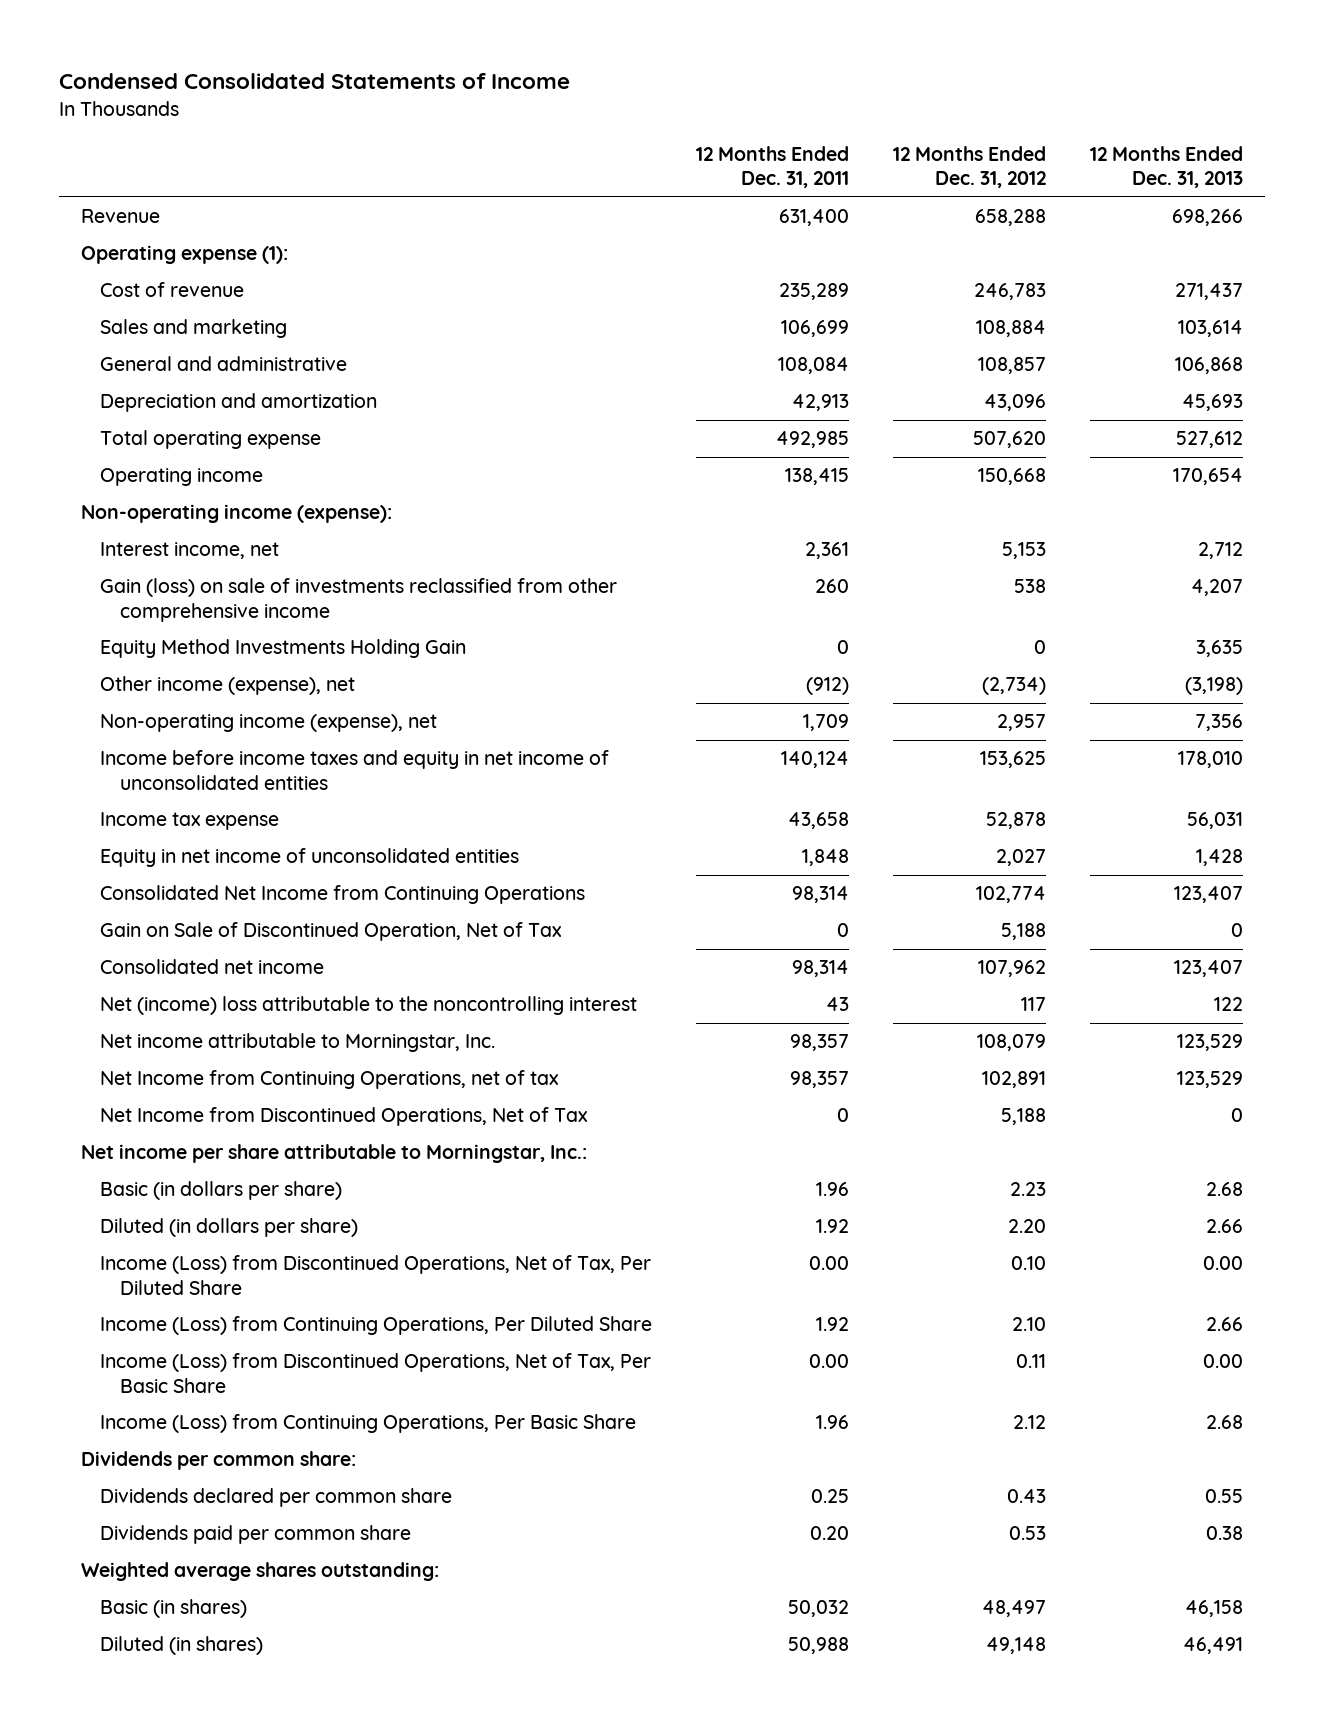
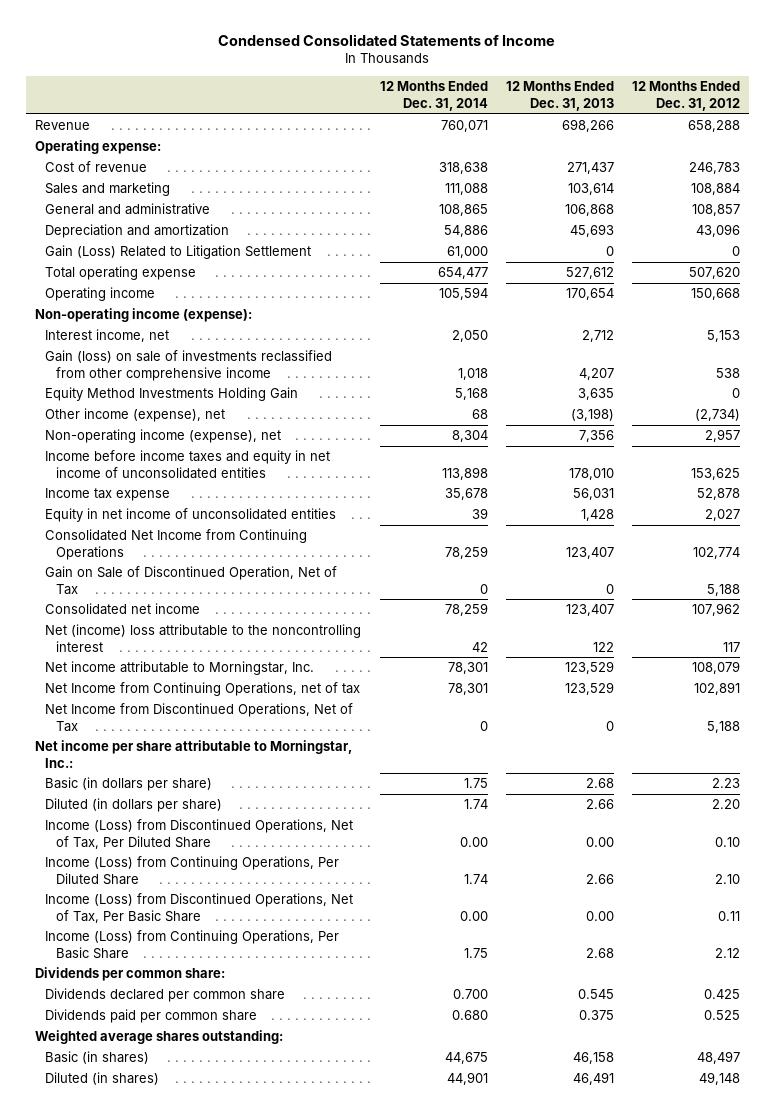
[696,145,850,189] 12 Months Ended Dec. 31, 2011 -> none
none -> [379,81,488,111] 12 Months Ended Dec. 31, 2014
[80,245,288,265] Operating expense (1): -> [35,140,162,155] Operating expense:
none -> [45,245,312,260] Gain (Loss) Related to Litigation Settlement
[1007,1489,1047,1504] 0.43 -> [703,989,740,1000] 0.425
[1205,1489,1244,1504] 0.55 -> [577,989,614,1000] 0.545
[1009,1526,1047,1541] 0.53 -> [703,1010,740,1021] 0.525
[1206,1526,1244,1541] 0.38 -> [578,1010,614,1021] 0.375

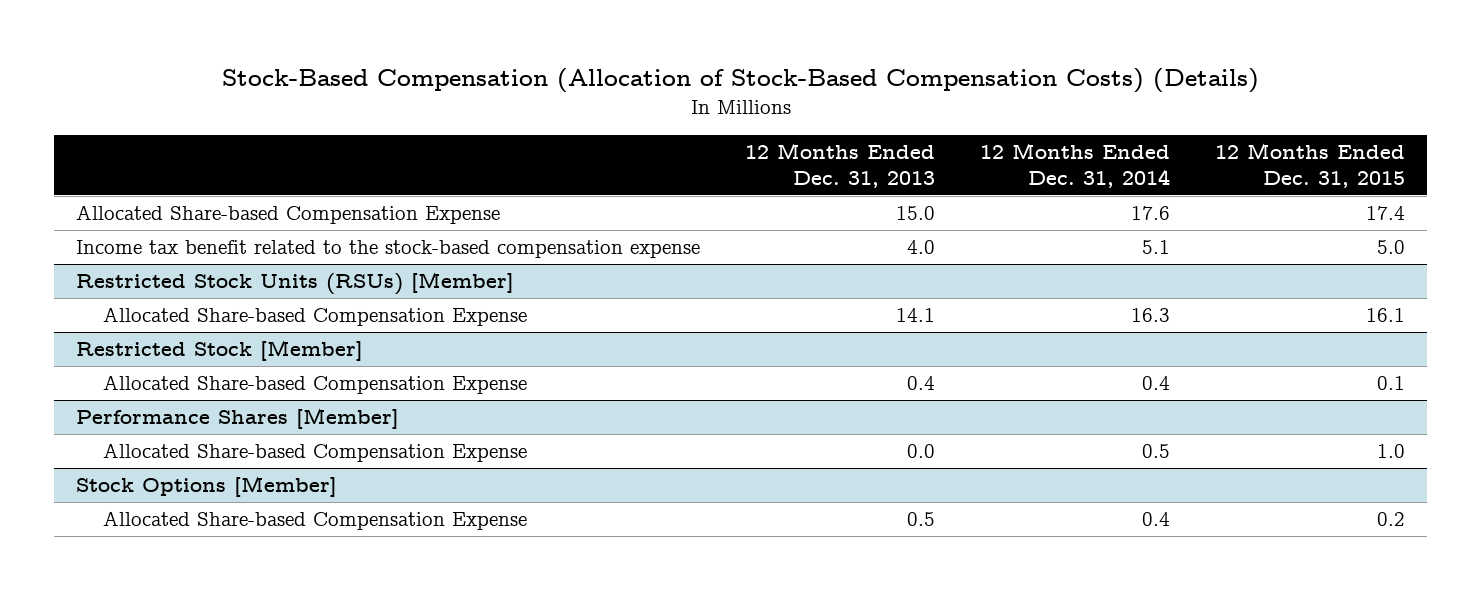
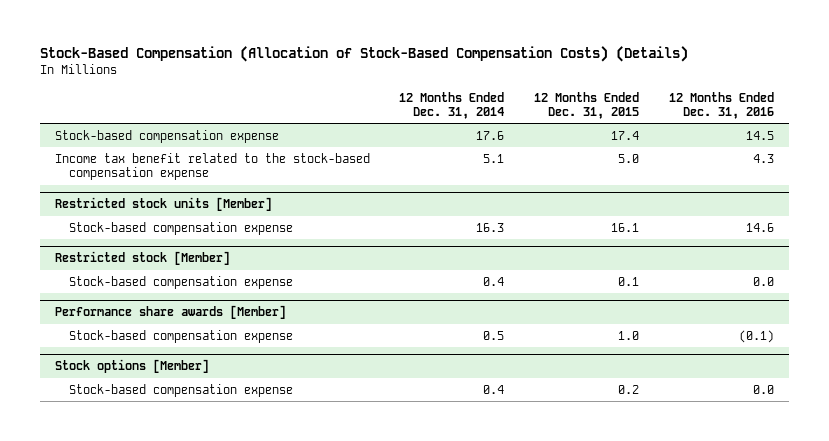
[745,142,936,189] 12 Months Ended Dec. 31, 2013 -> none
none -> [669,91,775,119] 12 Months Ended Dec. 31, 2016
[76,205,501,225] Allocated Share-based Compensation Expense -> [54,129,279,143] Stock-based compensation expense
[76,272,515,296] Restricted Stock Units (RSUs) [Member] -> [54,196,272,211] Restricted stock units [Member]
[102,307,527,327] Allocated Share-based Compensation Expense -> [69,221,294,235] Stock-based compensation expense
[76,340,364,362] Restricted Stock [Member] -> [54,250,230,265] Restricted stock [Member]
[102,375,527,395] Allocated Share-based Compensation Expense -> [69,275,294,289] Stock-based compensation expense
[76,408,400,430] Performance Shares [Member] -> [54,304,286,319] Performance share awards [Member]
[102,443,527,463] Allocated Share-based Compensation Expense -> [69,329,294,343] Stock-based compensation expense
[76,476,338,498] Stock Options [Member] -> [54,358,209,373] Stock options [Member]
[102,511,527,531] Allocated Share-based Compensation Expense -> [69,383,294,397] Stock-based compensation expense

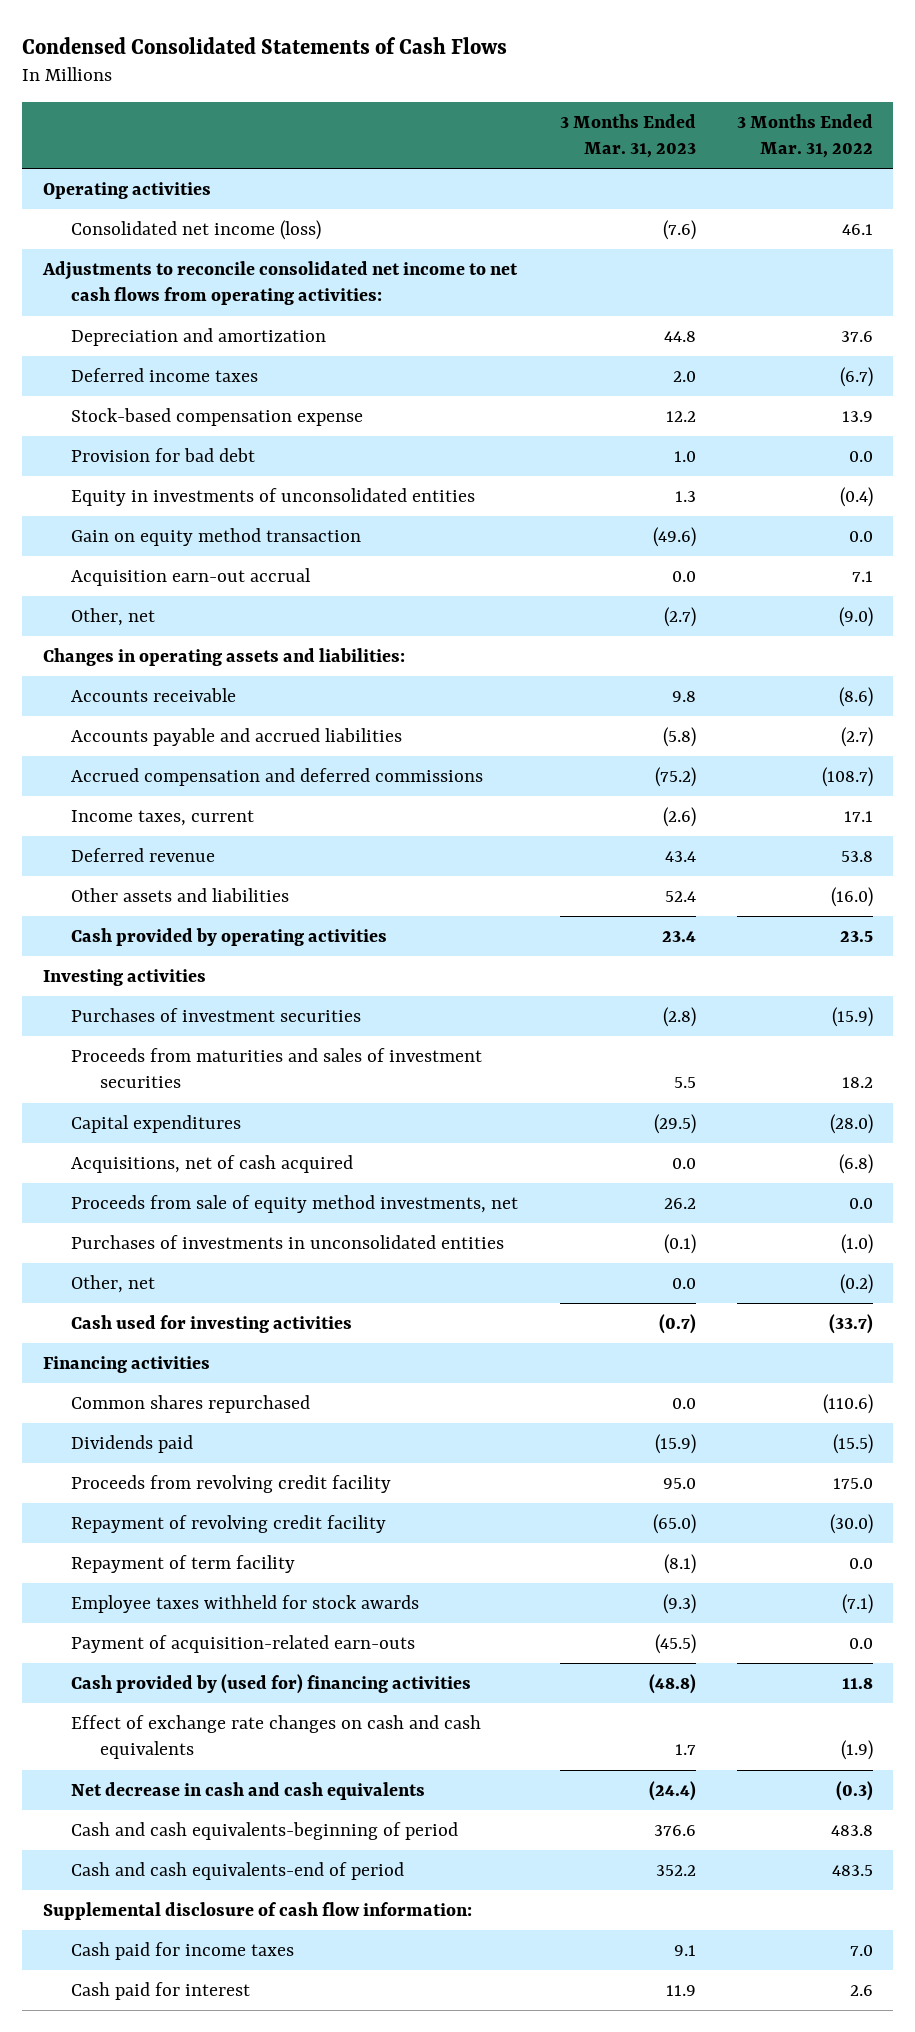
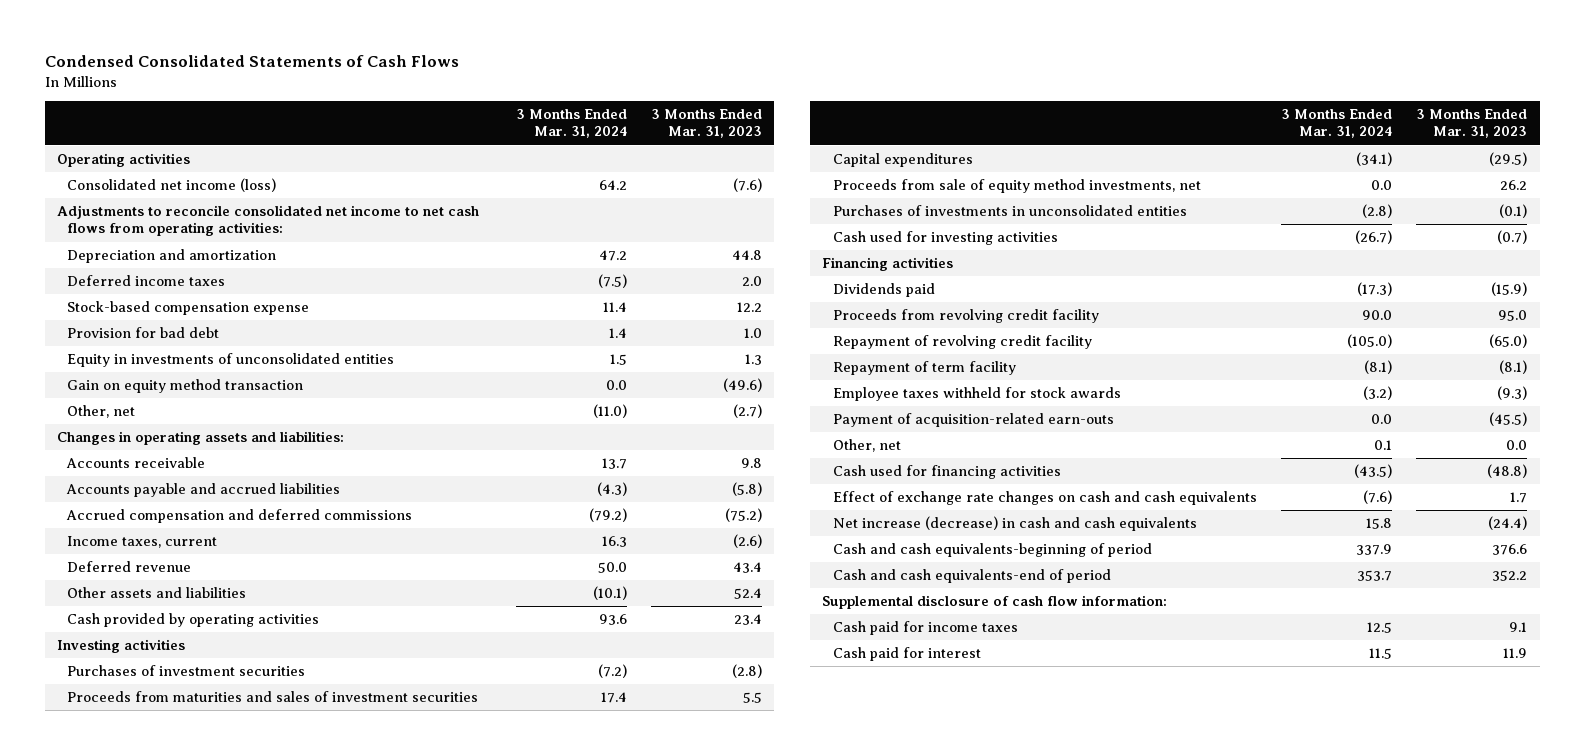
[736,113,873,158] 3 Months Ended Mar. 31, 2022 -> none
none -> [515,109,627,139] 3 Months Ended Mar. 31, 2024
[71,568,312,587] Acquisition earn-out accrual -> none
[71,1155,354,1174] Acquisitions, net of cash acquired -> none
[71,1395,311,1414] Common shares repurchased -> none
[71,1275,156,1294] Other, net -> [832,439,901,453] Other, net
[71,1674,472,1695] Cash provided by (used for) financing activities -> [832,465,1061,480] Cash used for financing activities
[71,1782,426,1801] Net decrease in cash and cash equivalents -> [832,516,1197,532] Net increase (decrease) in cash and cash equivalents

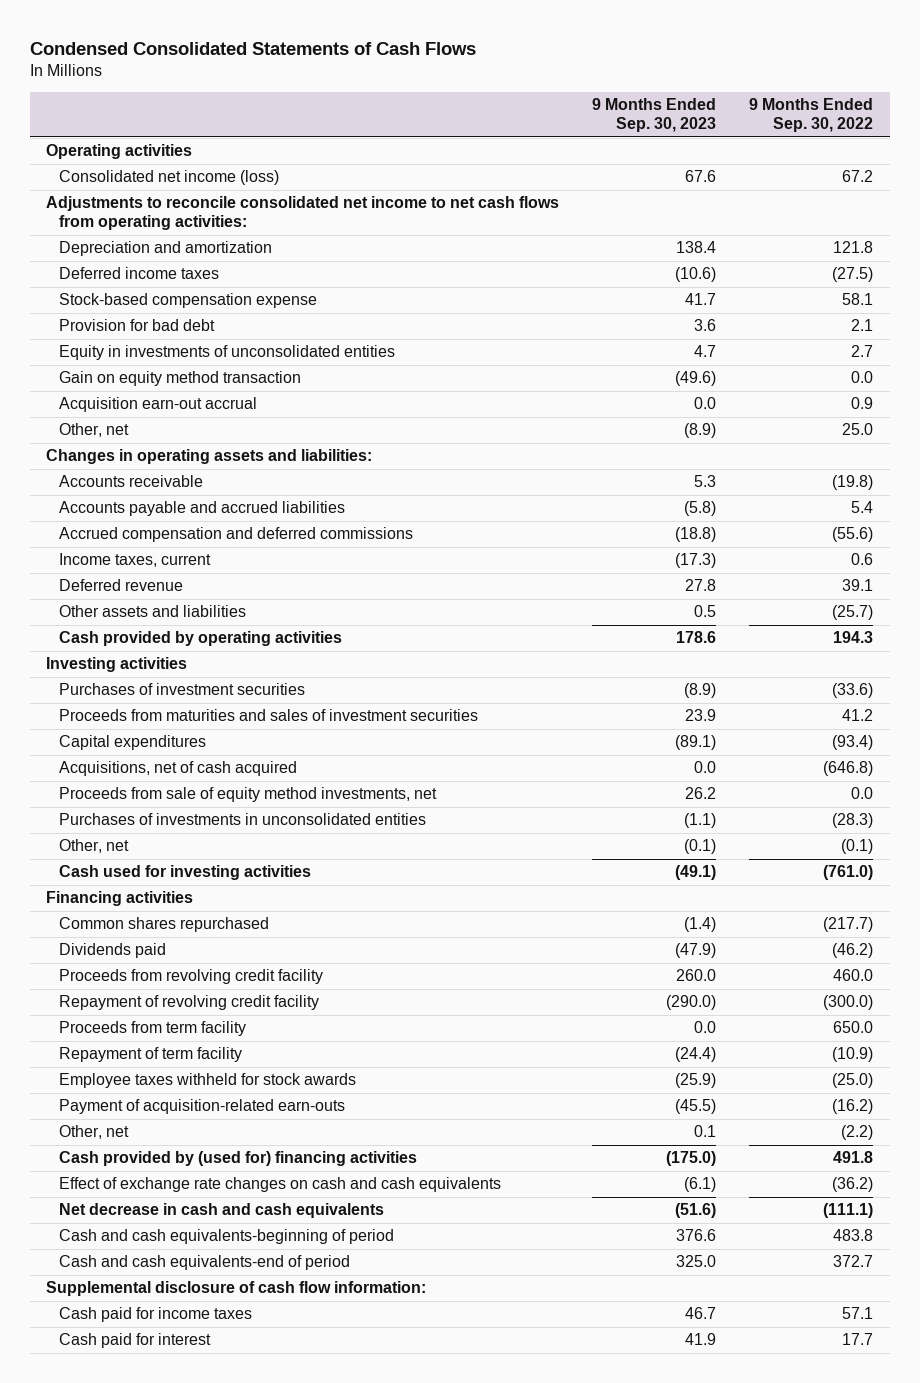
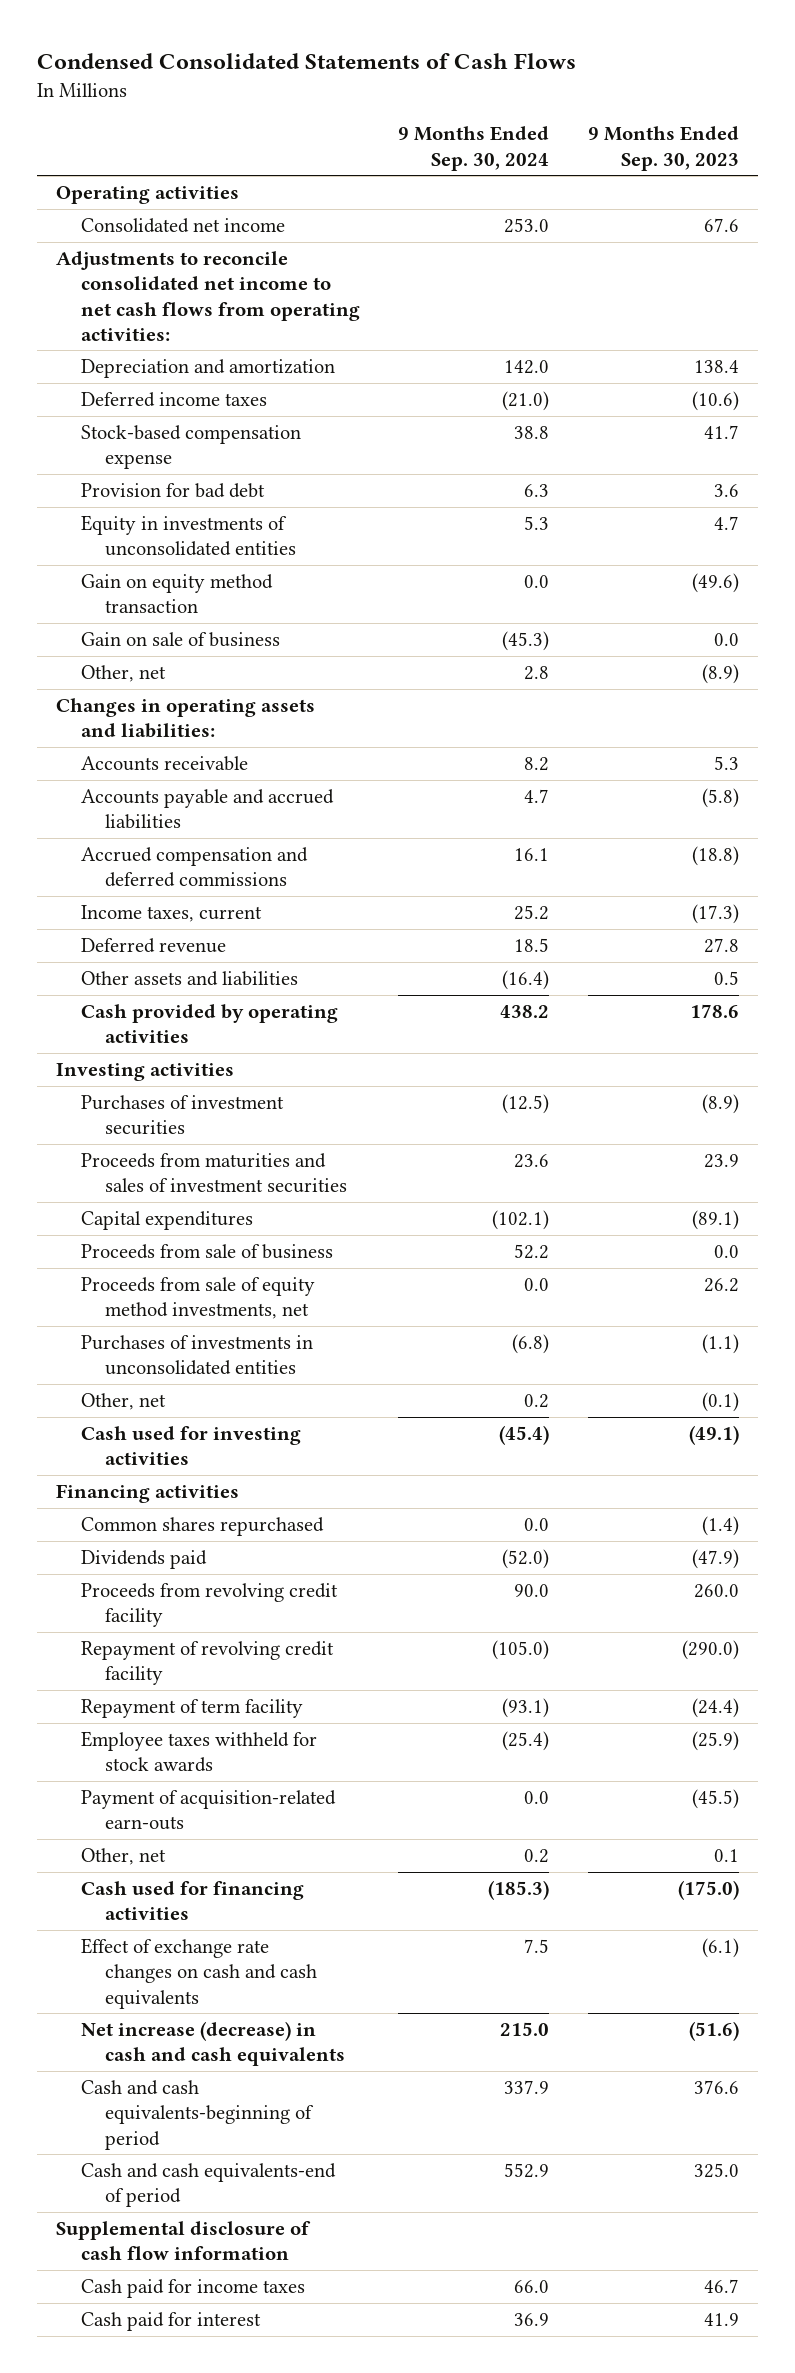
[749,98,874,133] 9 Months Ended Sep. 30, 2022 -> none
none -> [398,126,550,171] 9 Months Ended Sep. 30, 2024
[58,170,279,186] Consolidated net income (loss) -> [80,217,285,233] Consolidated net income
[58,397,257,413] Acquisition earn-out accrual -> none
none -> [80,631,280,647] Gain on sale of business
[58,761,297,777] Acquisitions, net of cash acquired -> none
none -> [80,1243,333,1259] Proceeds from sale of business
[58,1021,246,1037] Proceeds from term facility -> none
[58,1151,417,1167] Cash provided by (used for) financing activities -> [80,1880,304,1921] Cash used for financing activities
[58,1203,384,1219] Net decrease in cash and cash equivalents -> [80,2020,345,2067] Net increase (decrease) in cash and cash equivalents
[46,1281,427,1297] Supplemental disclosure of cash flow information: -> [56,2220,312,2261] Supplemental disclosure of cash flow information

